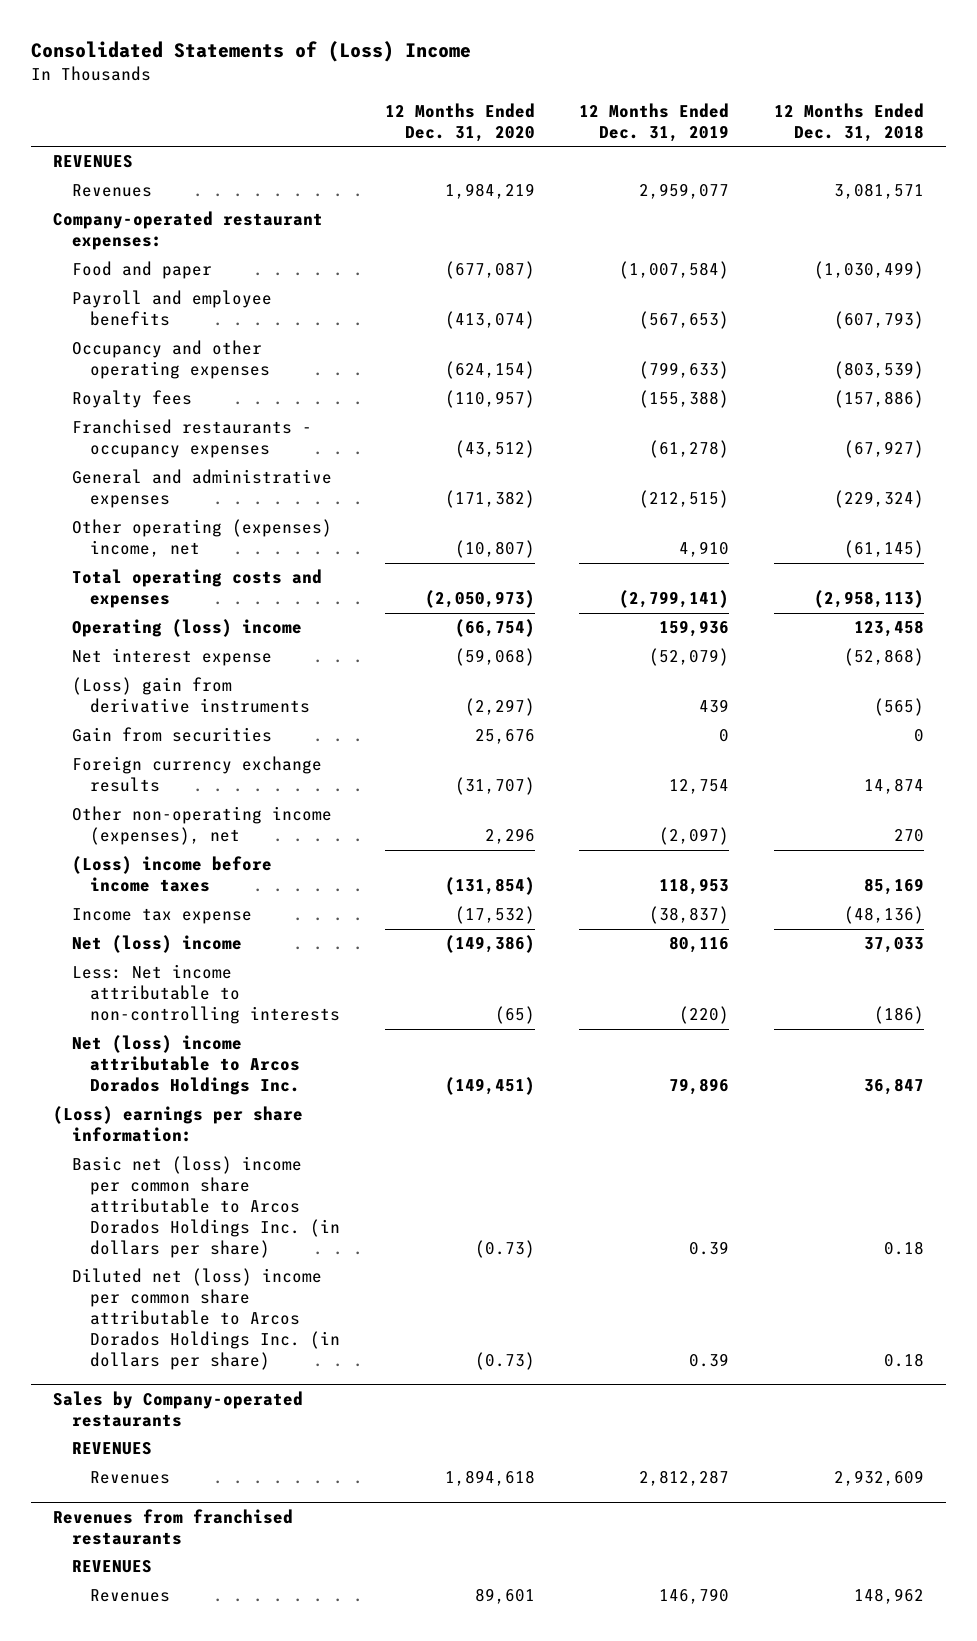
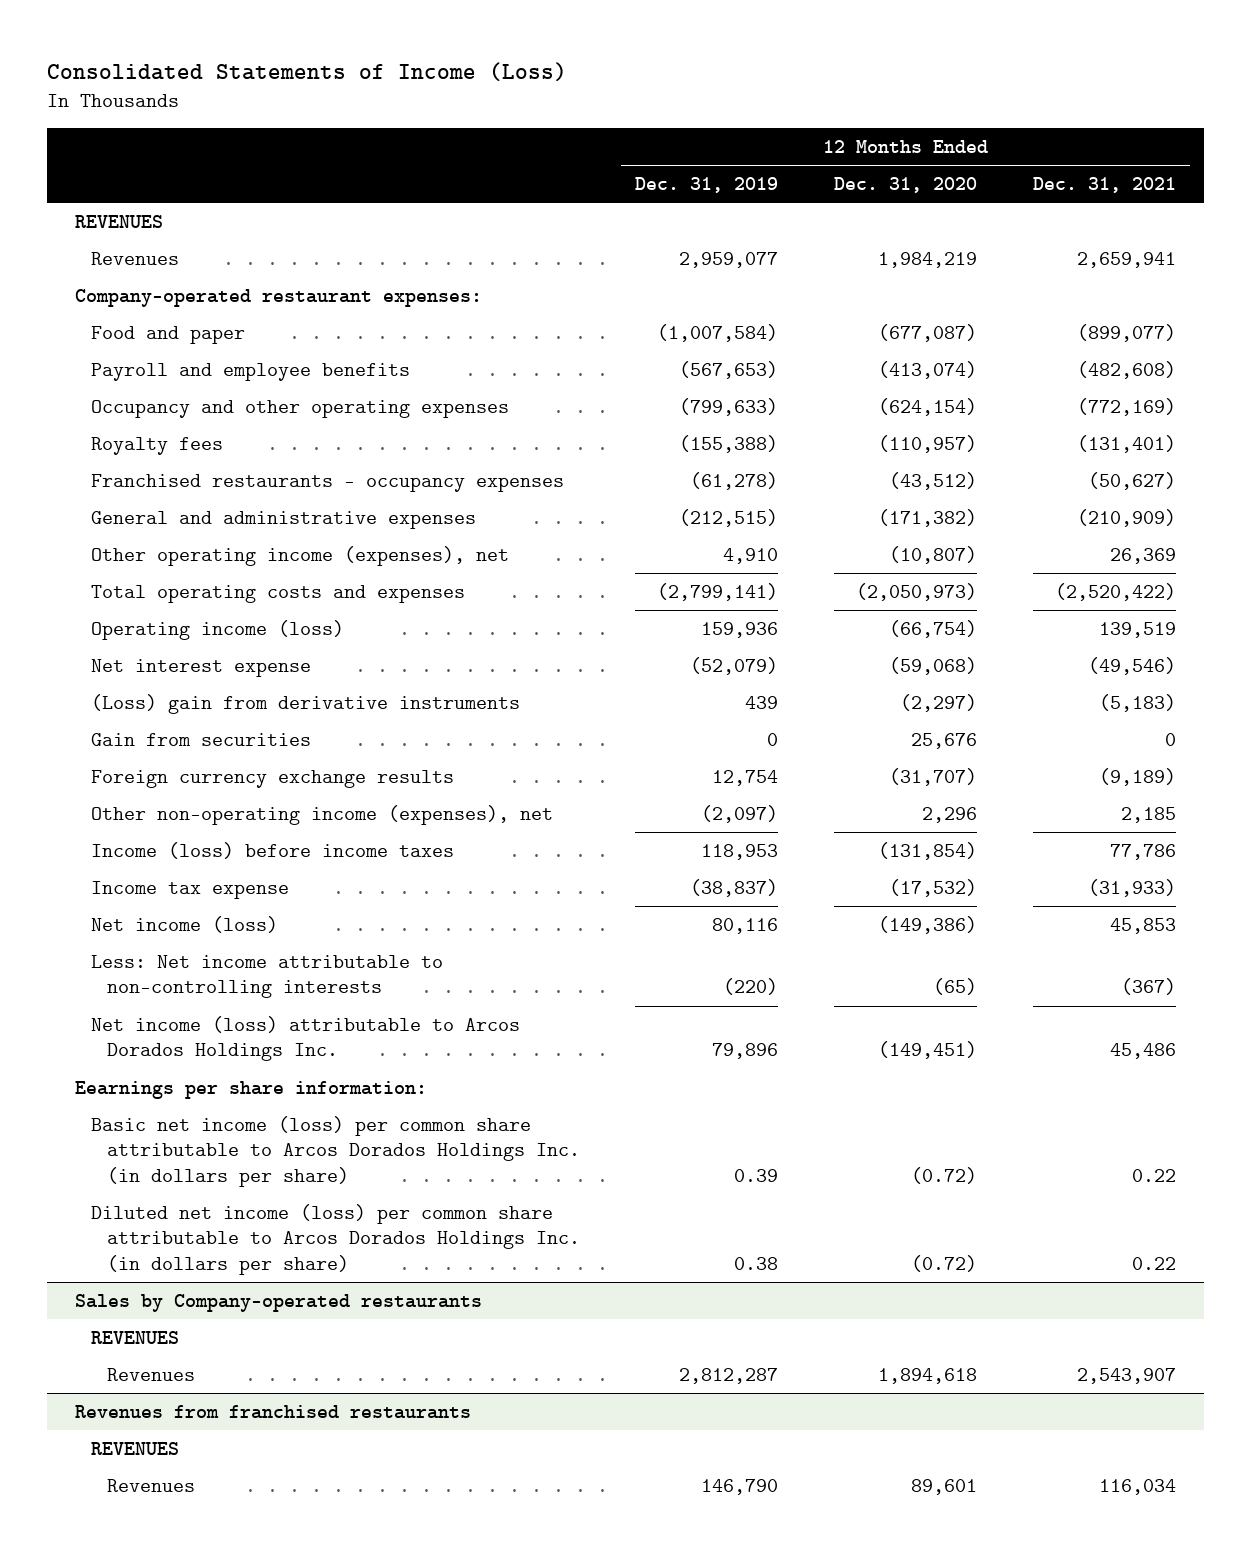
[31,41,472,63] Consolidated Statements of (Loss) Income -> [46,62,567,82] Consolidated Statements of Income (Loss)
[773,102,924,142] 12 Months Ended Dec. 31, 2018 -> none
none -> [1033,177,1177,194] Dec. 31, 2021
[71,519,332,558] Other operating (expenses) income, net -> [90,545,509,566] Other operating income (expenses), net
[71,619,302,638] Operating (loss) income -> [90,619,344,640] Operating income (loss)
[71,856,272,893] (Loss) income before income taxes -> [90,841,454,859] Income (loss) before income taxes
[71,935,242,954] Net (loss) income -> [90,915,278,933] Net income (loss)
[71,1035,301,1096] Net (loss) income attributable to Arcos Dorados Holdings Inc. -> [90,1015,520,1062] Net income (loss) attributable to Arcos Dorados Holdings Inc.
[53,1106,304,1143] (Loss) earnings per share information: -> [74,1080,427,1099] Eearnings per share information:
[71,1156,341,1258] Basic net (loss) income per common share attributable to Arcos Dorados Holdings Inc. (in dollars per share) -> [90,1115,580,1188] Basic net income (loss) per common share attributable to Arcos Dorados Holdings Inc. (in dollars per share)
[474,1239,535,1258] (0.73) -> [911,1167,978,1185] (0.72)
[71,1268,341,1370] Diluted net (loss) income per common share attributable to Arcos Dorados Holdings Inc. (in dollars per share) -> [90,1203,580,1276] Diluted net income (loss) per common share attributable to Arcos Dorados Holdings Inc. (in dollars per share)
[474,1351,535,1370] (0.73) -> [911,1255,978,1273] (0.72)
[689,1352,730,1367] 0.39 -> [734,1257,779,1271] 0.38

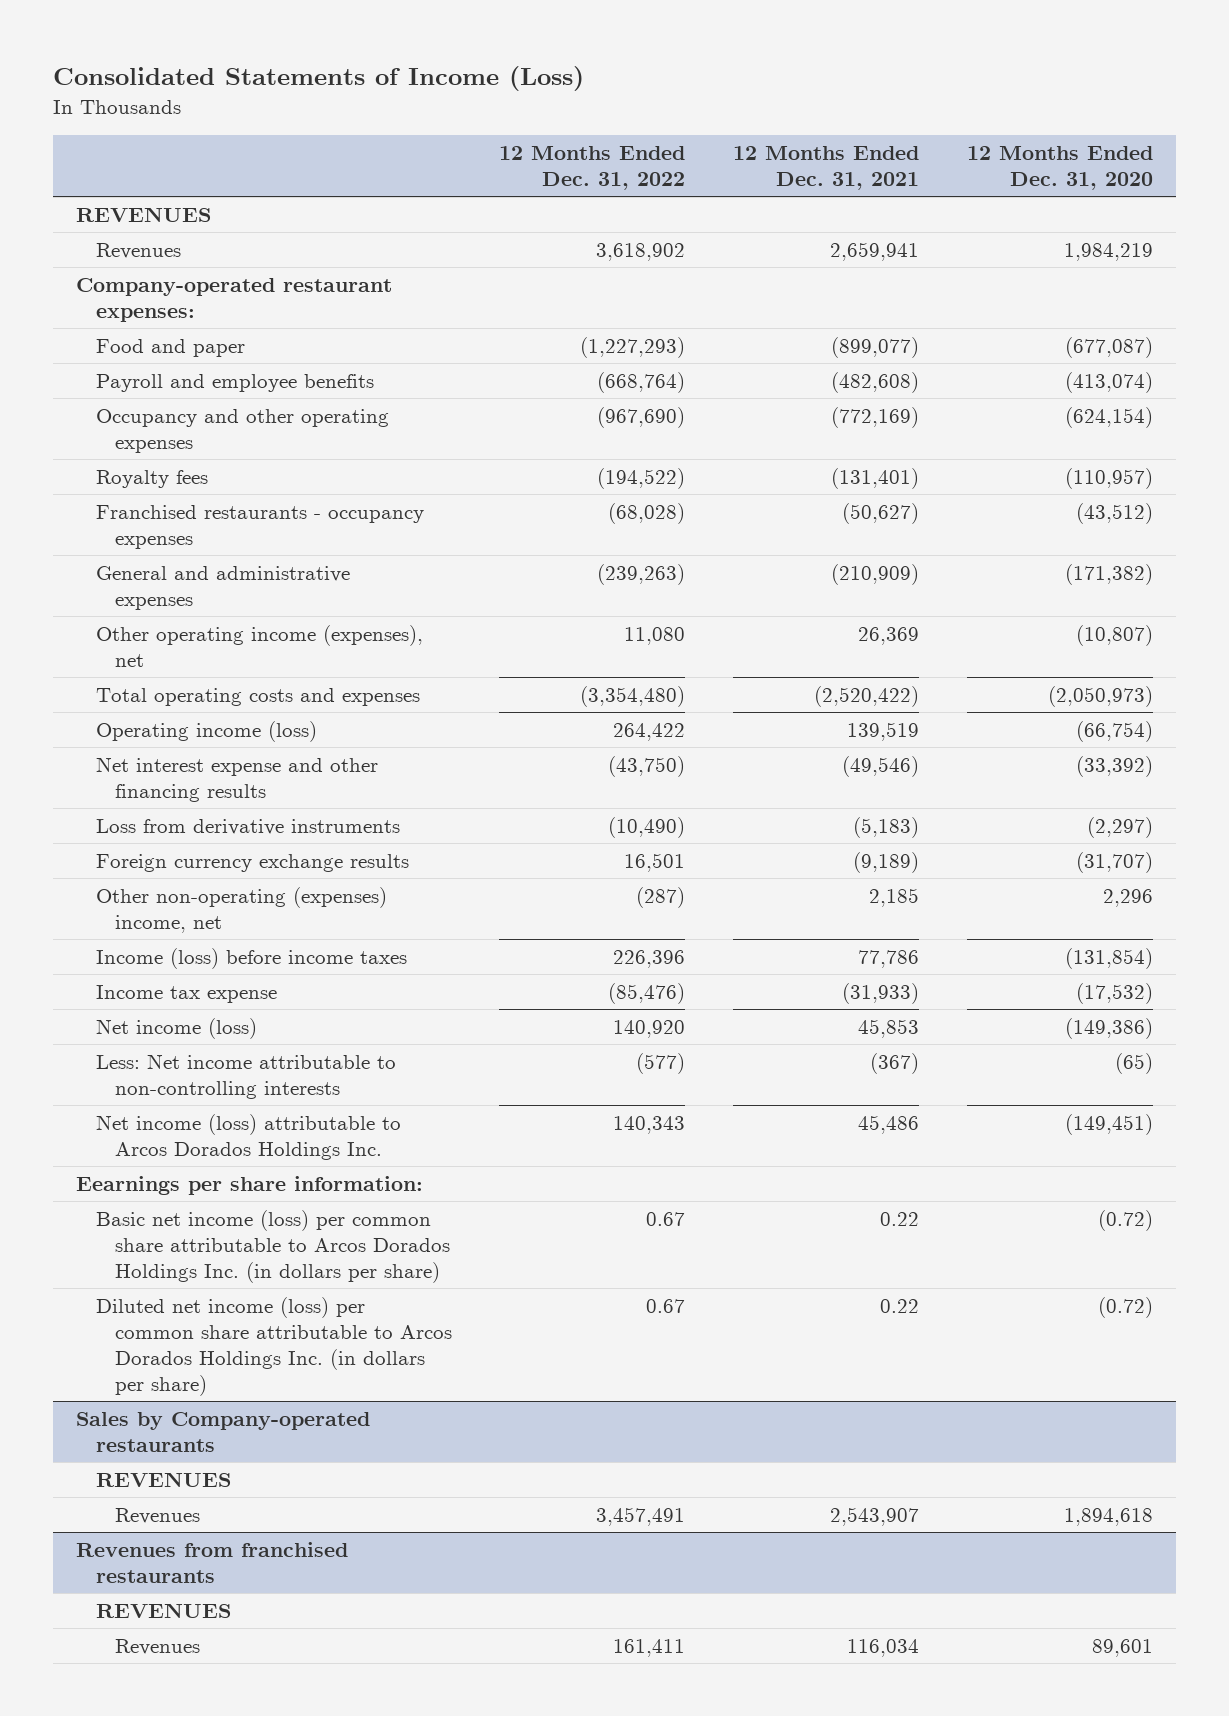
[635,177,779,194] Dec. 31, 2019 -> none
none -> [499,145,686,190] 12 Months Ended Dec. 31, 2022
[90,732,311,746] Gain from securities -> none
[90,658,311,677] Net interest expense -> [95,756,378,802] Net interest expense and other financing results
[889,656,978,675] (59,068) -> [1075,755,1153,777] (33,392)
[90,693,520,714] (Loss) gain from derivative instruments -> [95,818,400,835] Loss from derivative instruments
[90,804,553,825] Other non-operating income (expenses), net -> [95,886,387,933] Other non-operating (expenses) income, net

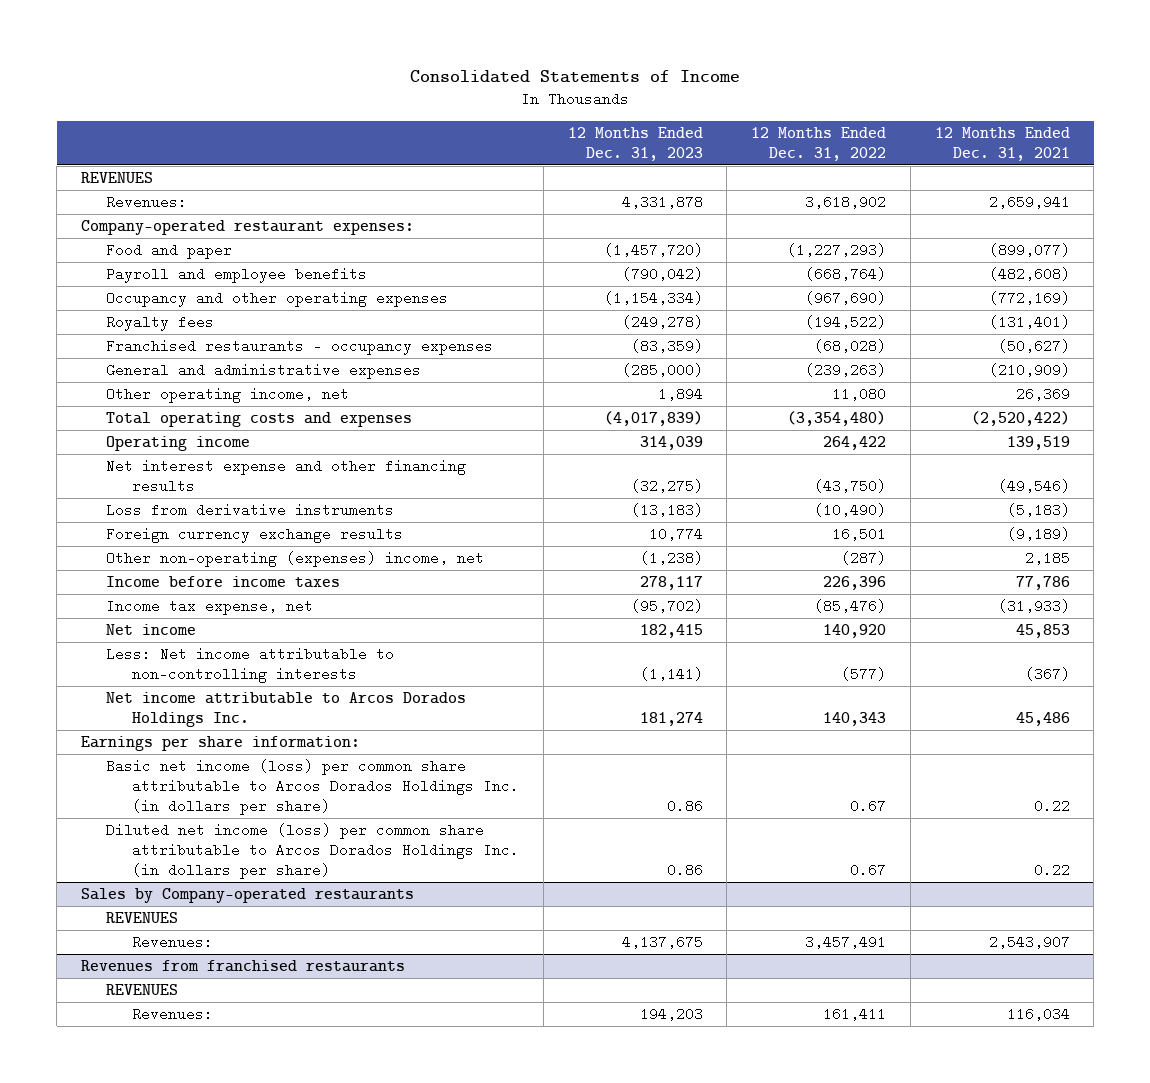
[52,66,584,92] Consolidated Statements of Income (Loss) -> [410,70,741,84] Consolidated Statements of Income
[966,145,1153,190] 12 Months Ended Dec. 31, 2020 -> none
none -> [567,126,703,161] 12 Months Ended Dec. 31, 2023
[95,242,181,259] Revenues -> [106,195,188,210] Revenues:
[95,624,423,667] Other operating income (expenses), net -> [106,387,350,404] Other operating income, net
[95,720,317,742] Operating income (loss) -> [106,436,251,452] Operating income
[95,947,407,969] Income (loss) before income taxes -> [106,576,341,589] Income before income taxes
[95,984,277,1003] Income tax expense -> [106,599,314,616] Income tax expense, net
[95,1017,257,1039] Net income (loss) -> [106,624,197,636] Net income
[95,1113,401,1160] Net income (loss) attributable to Arcos Dorados Holdings Inc. -> [106,692,467,728] Net income attributable to Arcos Dorados Holdings Inc.
[76,1175,424,1195] Eearnings per share information: -> [80,736,360,752] Earnings per share information:
[114,1507,200,1524] Revenues -> [132,935,214,950] Revenues:
[114,1638,200,1655] Revenues -> [132,1007,214,1022] Revenues:

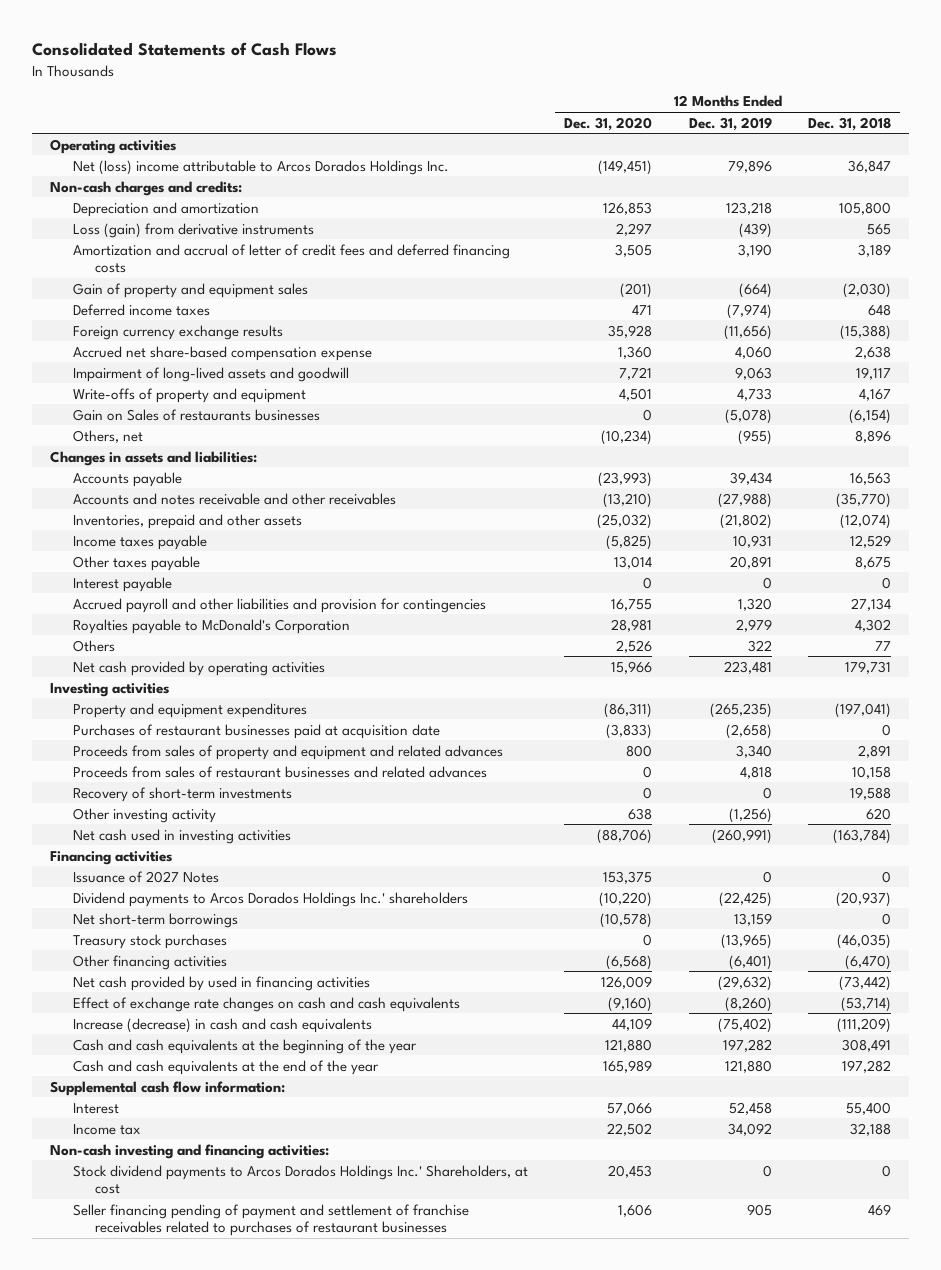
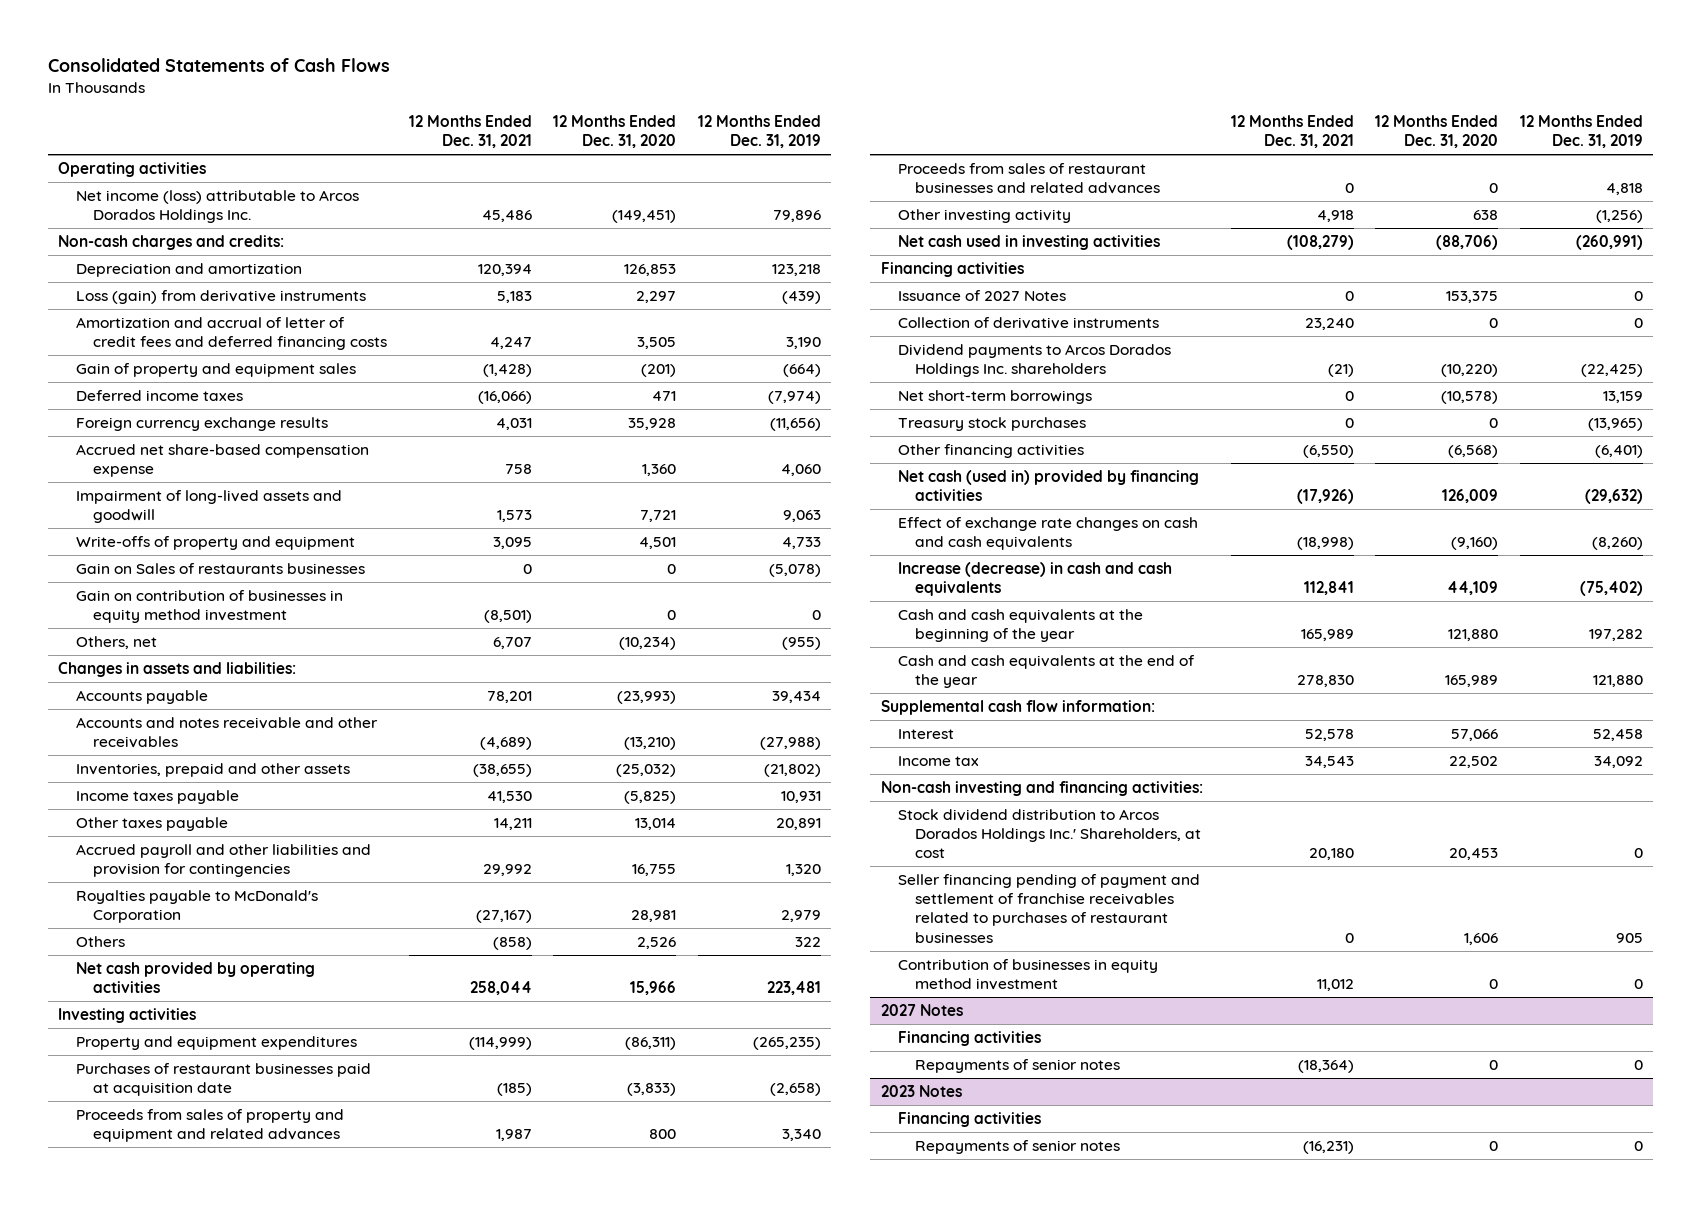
[808,116,892,131] Dec. 31, 2018 -> none
none -> [408,114,532,149] 12 Months Ended Dec. 31, 2021
[72,159,449,175] Net (loss) income attributable to Arcos Dorados Holdings Inc. -> [75,189,359,224] Net income (loss) attributable to Arcos Dorados Holdings Inc.
none -> [75,589,343,624] Gain on contribution of businesses in equity method investment
[72,576,172,592] Interest payable -> none
[72,786,292,802] Recovery of short-term investments -> none
none -> [897,316,1159,329] Collection of derivative instruments
[72,891,468,907] Dividend payments to Arcos Dorados Holdings Inc.' shareholders -> [897,343,1171,378] Dividend payments to Arcos Dorados Holdings Inc. shareholders
[72,975,370,991] Net cash provided by used in financing activities -> [897,469,1199,502] Net cash (used in) provided by financing activities
[72,1164,528,1195] Stock dividend payments to Arcos Dorados Holdings Inc.' Shareholders, at cost -> [897,808,1202,859] Stock dividend distribution to Arcos Dorados Holdings Inc.' Shareholders, at cost
none -> [897,958,1158,991] Contribution of businesses in equity method investment
none -> [880,1003,963,1016] 2027 Notes
none -> [897,1030,1041,1046] Financing activities
none -> [915,1058,1121,1073] Repayments of senior notes
none -> [880,1084,962,1097] 2023 Notes
none -> [897,1111,1041,1127] Financing activities
none -> [915,1139,1121,1154] Repayments of senior notes

